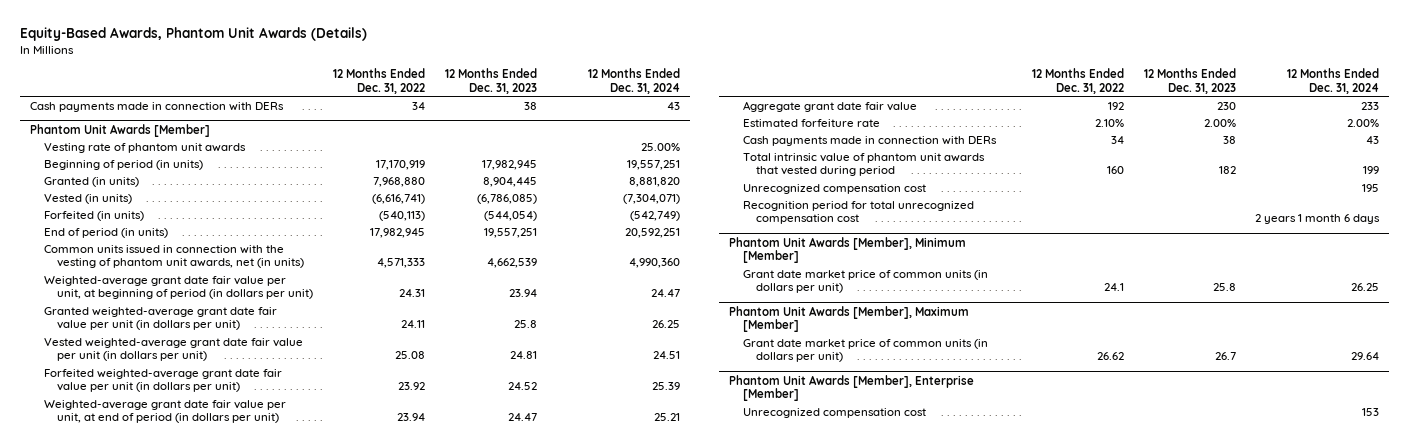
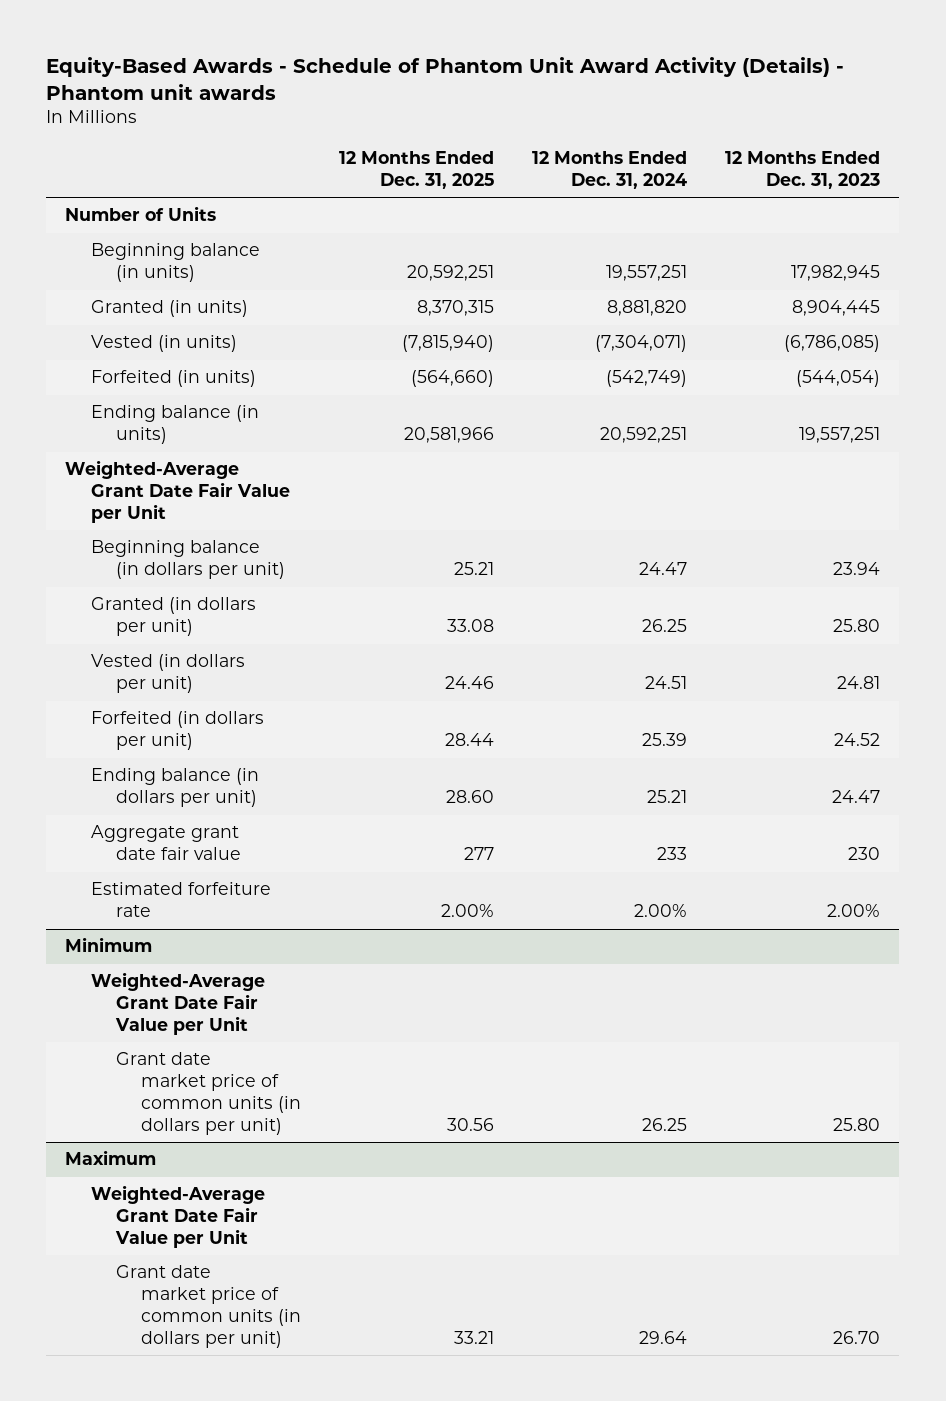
[20,27,368,42] Equity-Based Awards, Phantom Unit Awards (Details) -> [46,56,845,100] Equity-Based Awards - Schedule of Phantom Unit Award Activity (Details) - Phantom unit awards
[332,67,425,94] 12 Months Ended Dec. 31, 2022 -> none
none -> [339,150,495,189] 12 Months Ended Dec. 31, 2025
[30,101,285,112] Cash payments made in connection with DERs -> none
[30,123,211,137] Phantom Unit Awards [Member] -> none
[43,142,246,153] Vesting rate of phantom unit awards -> none
none -> [65,206,217,222] Number of Units
[43,159,203,170] Beginning of period (in units) -> [90,243,260,283] Beginning balance (in units)
[43,244,304,269] Common units issued in connection with the vesting of phantom unit awards, net (in units) -> none
[43,227,168,238] End of period (in units) -> [90,405,259,445] Ending balance (in units)
none -> [65,460,290,524] Weighted-Average Grant Date Fair Value per Unit
[43,275,313,300] Weighted-average grant date fair value per unit, at beginning of period (in dollars per unit) -> [90,540,286,580] Beginning balance (in dollars per unit)
[43,306,277,331] Granted weighted-average grant date fair value per unit (in dollars per unit) -> [90,597,256,637] Granted (in dollars per unit)
[513,320,537,329] 25.8 -> [833,619,881,633] 25.80
[43,337,303,362] Vested weighted-average grant date fair value per unit (in dollars per unit) -> [90,654,245,694] Vested (in dollars per unit)
[43,368,282,393] Forfeited weighted-average grant date fair value per unit (in dollars per unit) -> [90,711,264,751] Forfeited (in dollars per unit)
[43,399,286,424] Weighted-average grant date fair value per unit, at end of period (in dollars per unit) -> [90,768,259,808] Ending balance (in dollars per unit)
[742,135,997,146] Cash payments made in connection with DERs -> none
[742,152,985,177] Total intrinsic value of phantom unit awards that vested during period -> none
[742,183,926,194] Unrecognized compensation cost -> none
[742,200,974,225] Recognition period for total unrecognized compensation cost -> none
[729,236,967,264] Phantom Unit Awards [Member], Minimum [Member] -> none
[729,305,970,333] Phantom Unit Awards [Member], Maximum [Member] -> none
[729,374,975,402] Phantom Unit Awards [Member], Enterprise [Member] -> none
[742,407,926,418] Unrecognized compensation cost -> none
none -> [65,937,153,953] Minimum
none -> [90,972,265,1036] Weighted-Average Grant Date Fair Value per Unit
[1212,283,1236,292] 25.8 -> [833,1118,881,1132] 25.80
none -> [65,1150,157,1166] Maximum
none -> [90,1185,265,1249] Weighted-Average Grant Date Fair Value per Unit
[1214,352,1236,361] 26.7 -> [833,1331,881,1345] 26.70

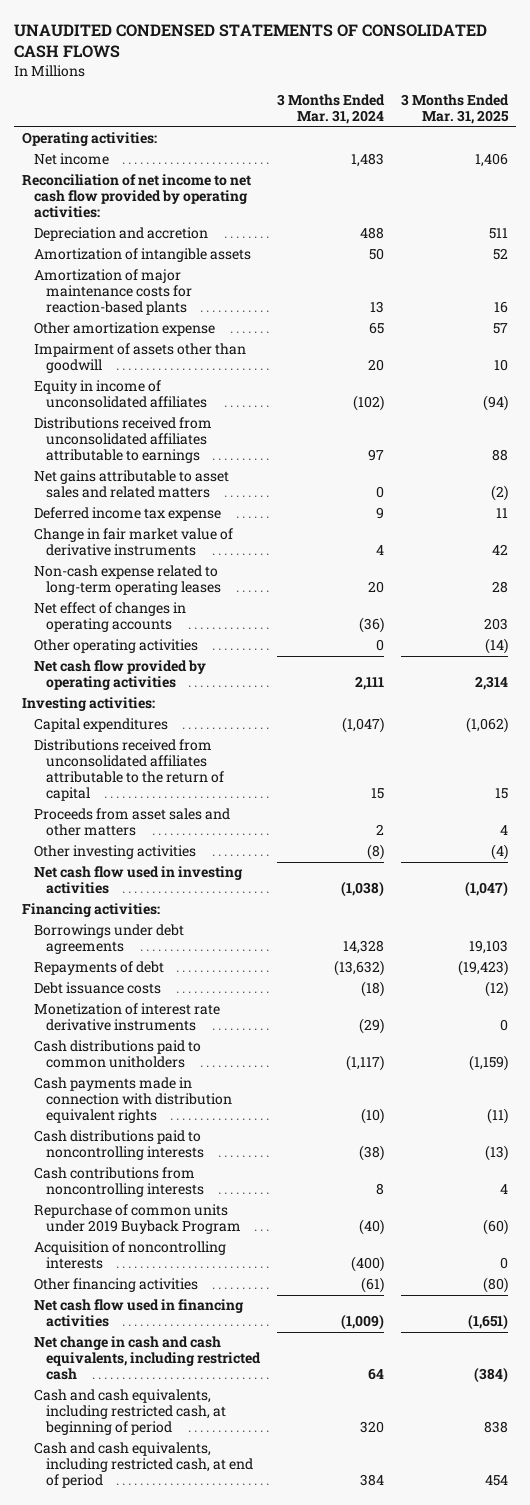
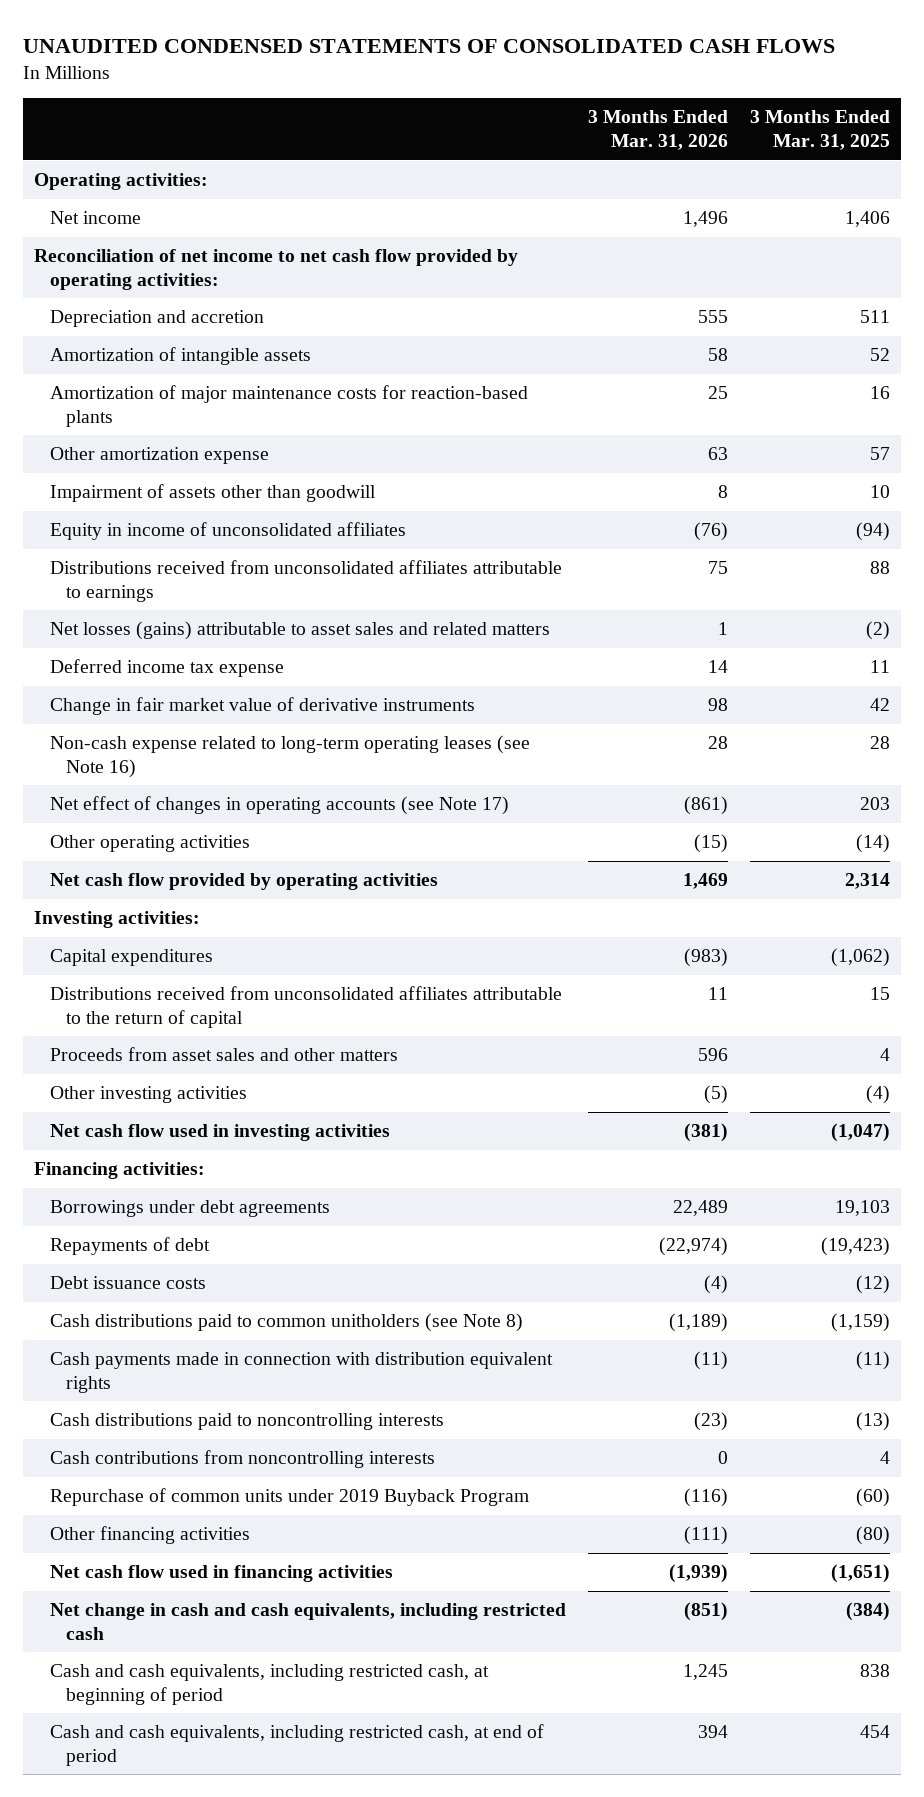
[276,94,385,125] 3 Months Ended Mar. 31, 2024 -> none
none -> [587,110,728,150] 3 Months Ended Mar. 31, 2026
[34,470,230,499] Net gains attributable to asset sales and related matters -> [49,621,550,641] Net losses (gains) attributable to asset sales and related matters
[34,565,222,596] Non-cash expense related to long-term operating leases -> [49,735,530,778] Non-cash expense related to long-term operating leases (see Note 16)
[34,602,187,633] Net effect of changes in operating accounts -> [49,796,509,816] Net effect of changes in operating accounts (see Note 17)
[34,1003,221,1032] Monetization of interest rate derivative instruments -> none
[34,1040,202,1069] Cash distributions paid to common unitholders -> [49,1313,523,1333] Cash distributions paid to common unitholders (see Note 8)
[34,1241,227,1270] Acquisition of noncontrolling interests -> none

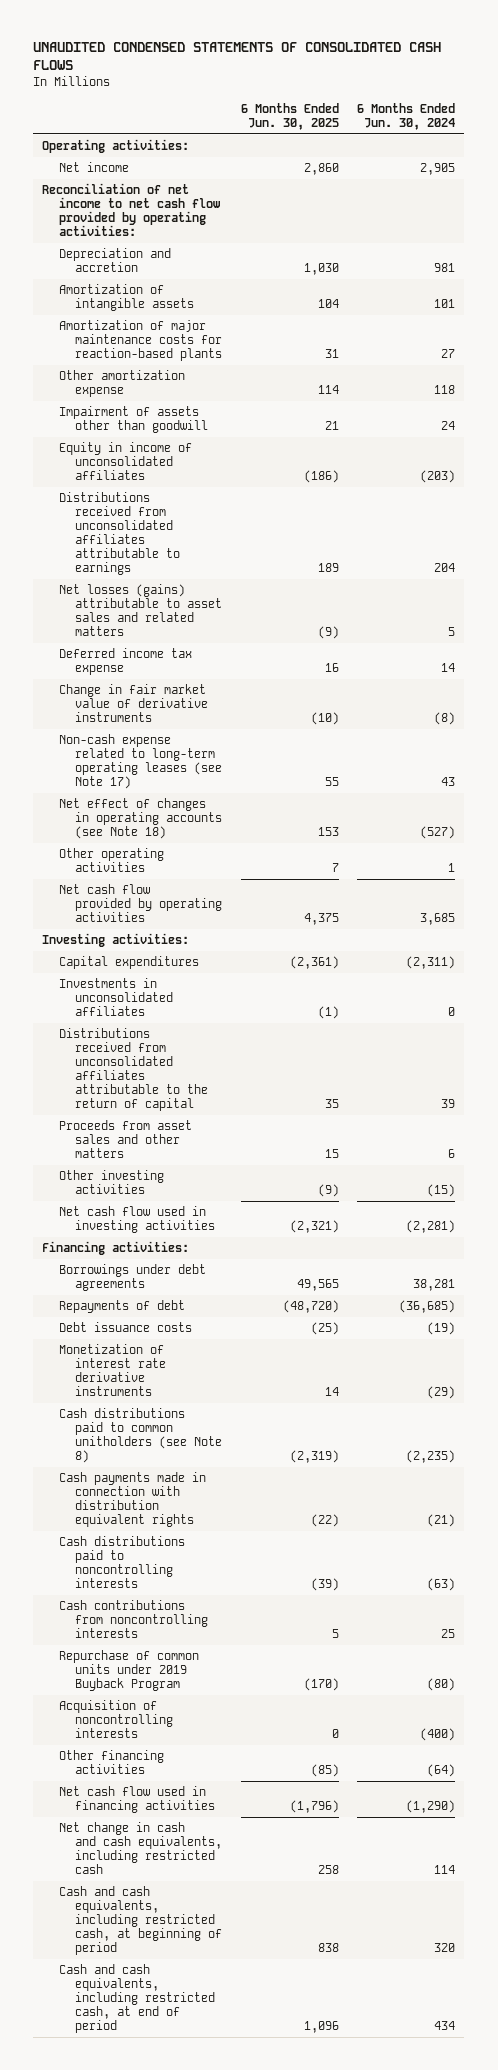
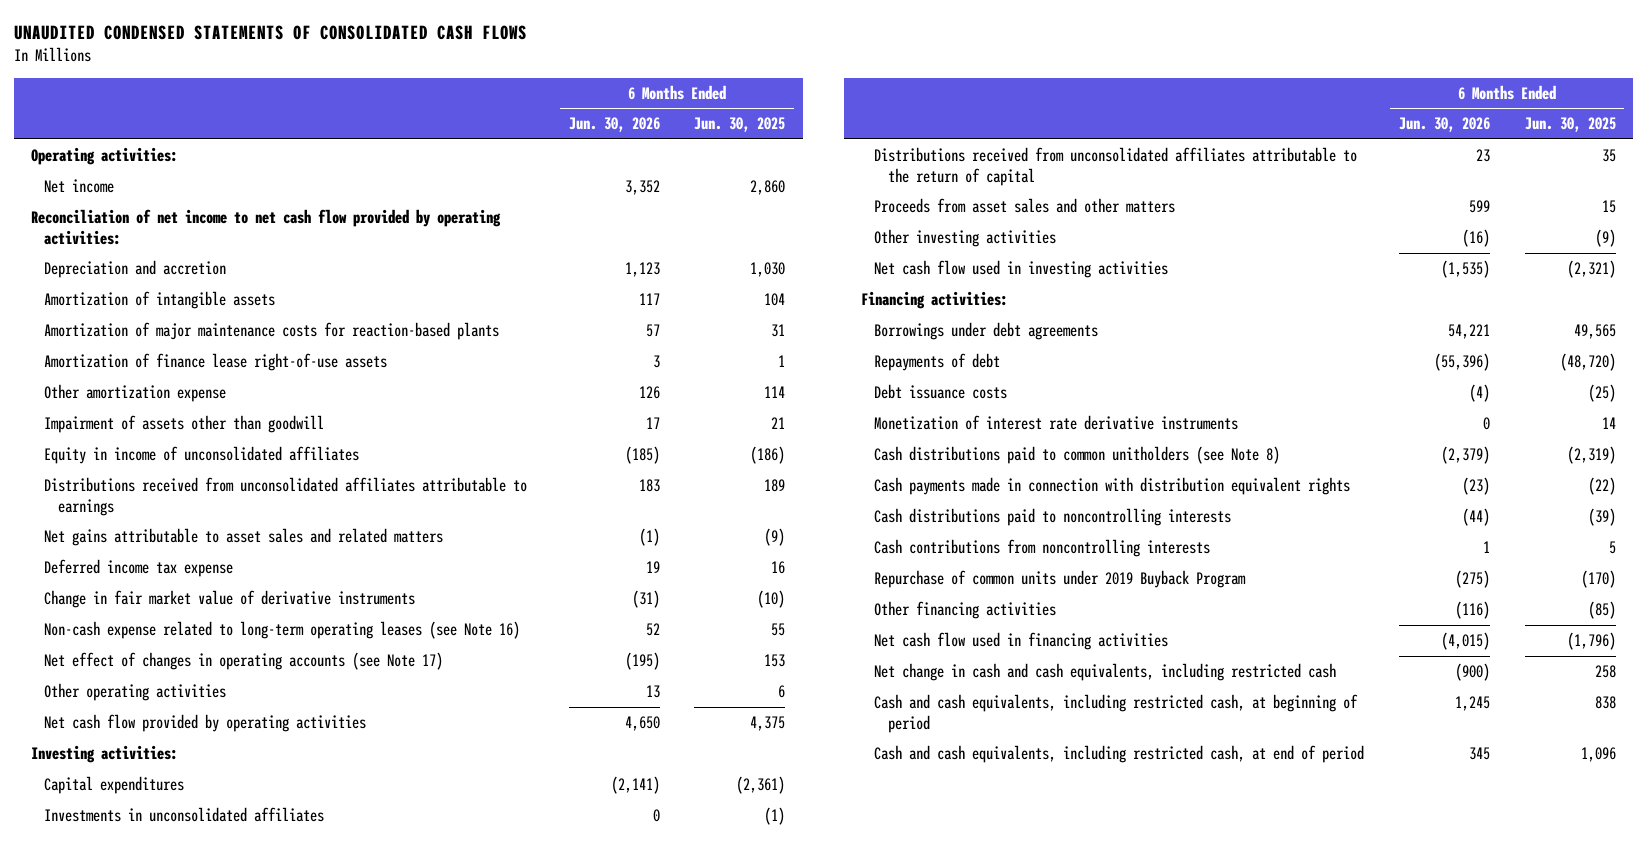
[357,102,456,130] 6 Months Ended Jun. 30, 2024 -> none
none -> [568,117,660,133] Jun. 30, 2026
none -> [44,353,388,372] Amortization of finance lease right-of-use assets
[58,584,223,637] Net losses (gains) attributable to asset sales and related matters -> [44,528,444,547] Net gains attributable to asset sales and related matters
[58,734,223,790] Non-cash expense related to long-term operating leases (see Note 17) -> [44,621,521,640] Non-cash expense related to long-term operating leases (see Note 16)
[58,798,223,840] Net effect of changes in operating accounts (see Note 18) -> [44,652,444,671] Net effect of changes in operating accounts (see Note 17)
[331,863,339,873] 7 -> [778,685,786,699] 6
[58,1700,174,1739] Acquisition of noncontrolling interests -> none

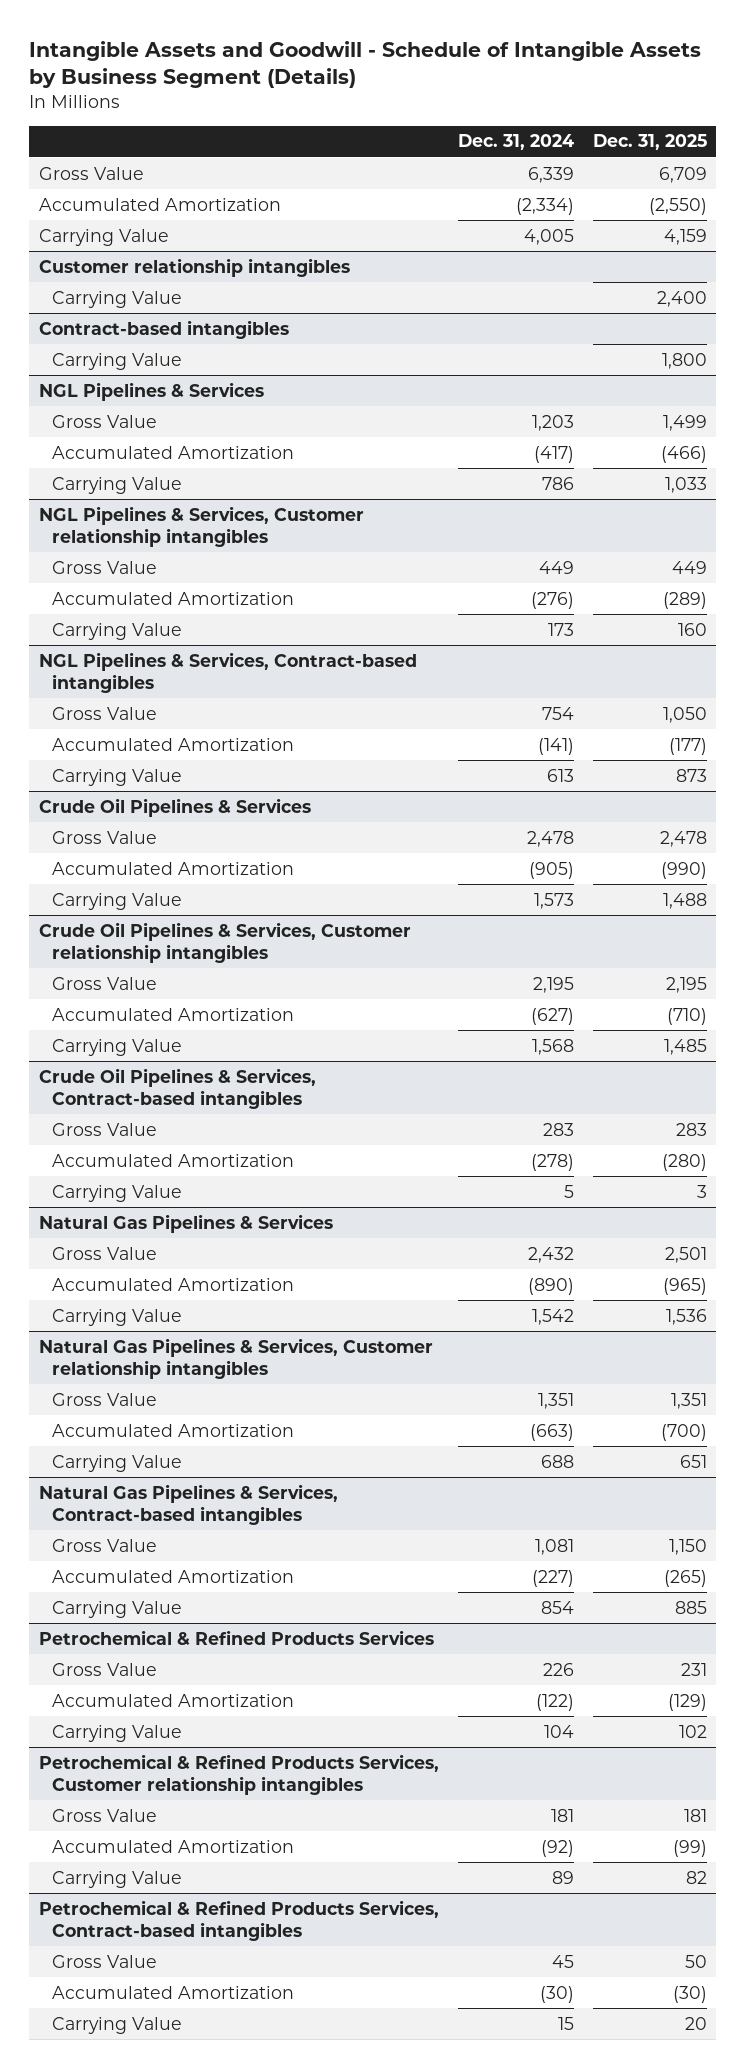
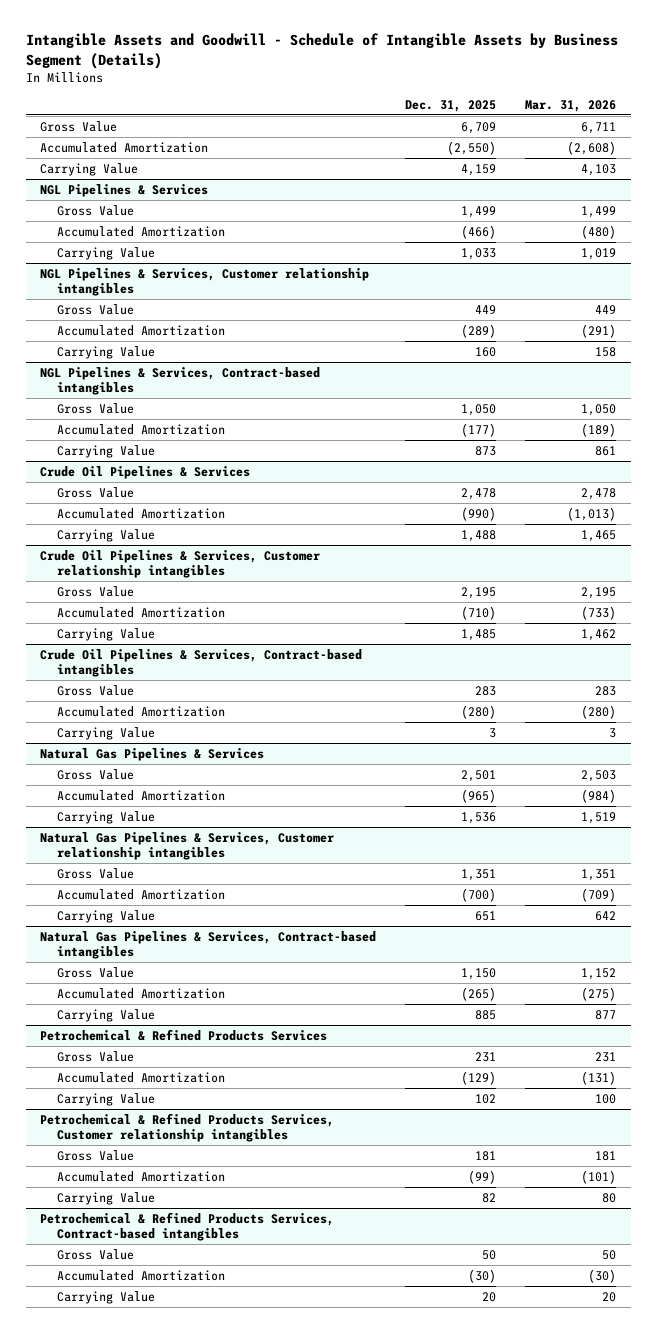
[457,134,574,151] Dec. 31, 2024 -> none
none -> [525,99,617,112] Mar. 31, 2026
[38,257,350,277] Customer relationship intangibles -> none
[52,290,183,308] Carrying Value -> none
[38,319,289,339] Contract-based intangibles -> none
[52,352,183,370] Carrying Value -> none

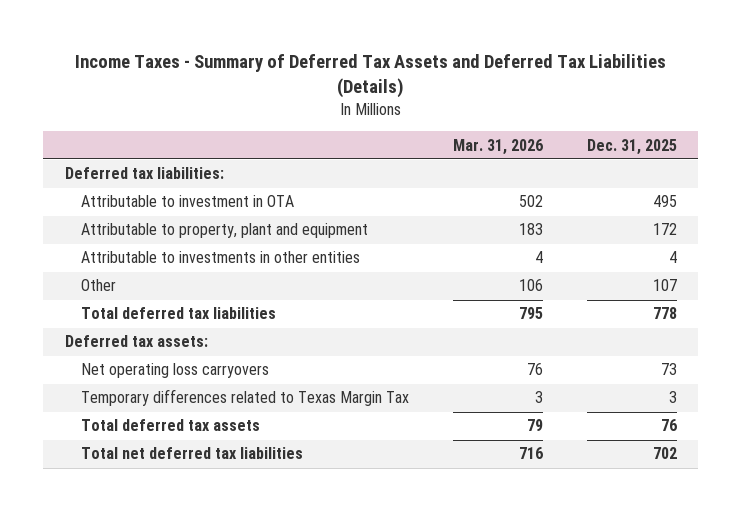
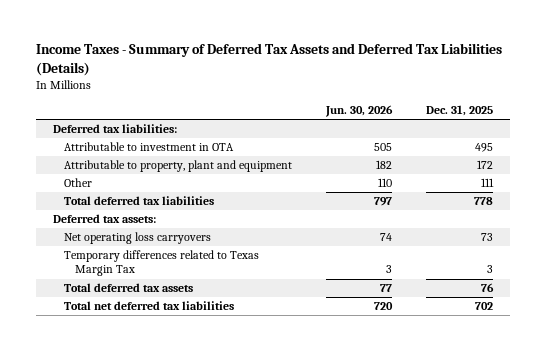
[452,138,543,155] Mar. 31, 2026 -> none
none -> [324,105,393,118] Jun. 30, 2026
[81,251,361,264] Attributable to investments in other entities -> none
[652,279,677,292] 107 -> [481,178,495,188] 111

